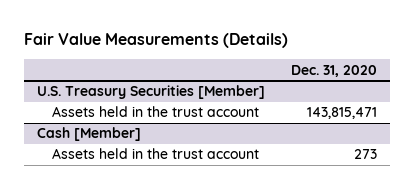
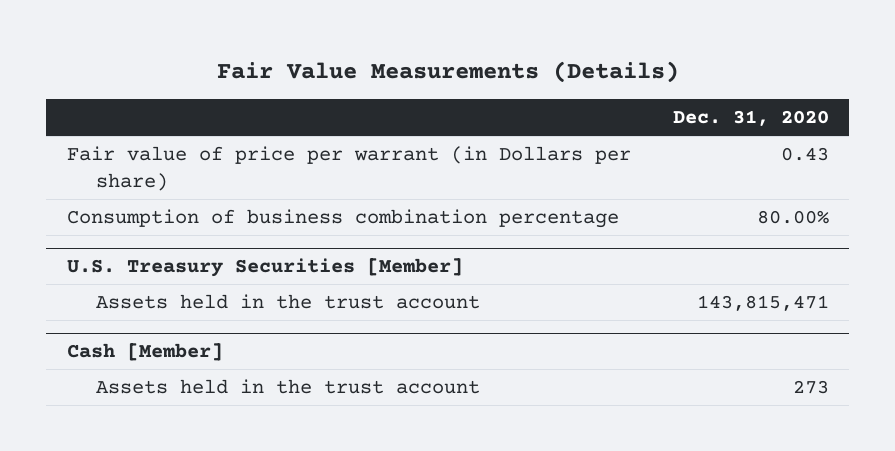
none -> [66,146,631,191] Fair value of price per warrant (in Dollars per share)
none -> [66,209,619,229] Consumption of business combination percentage

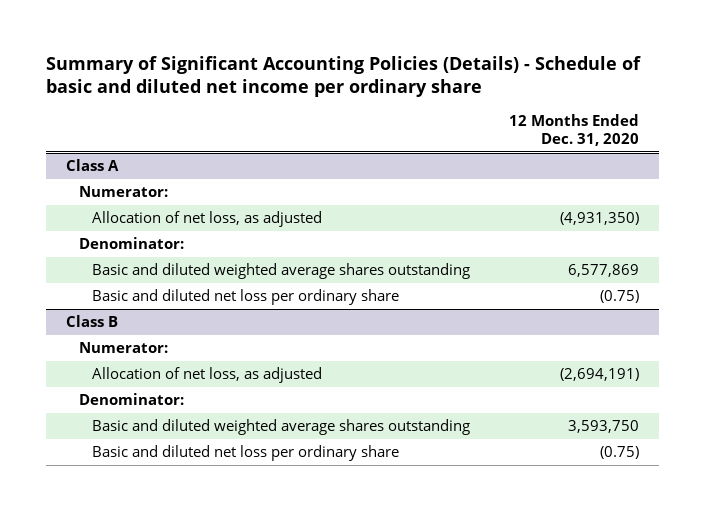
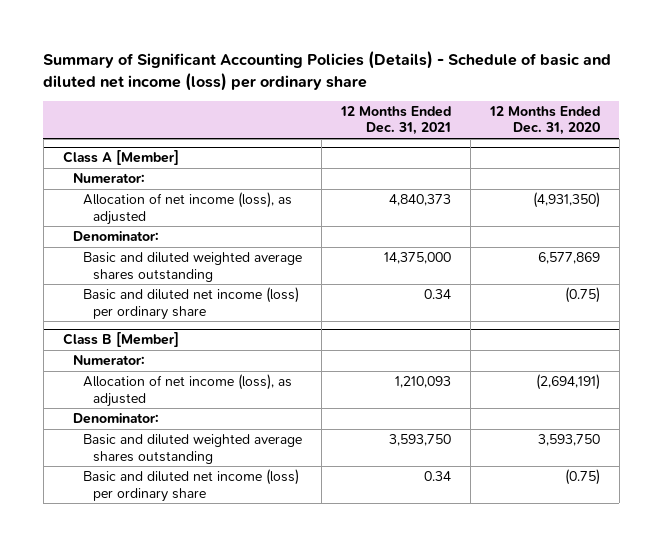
[46,55,642,98] Summary of Significant Accounting Policies (Details) - Schedule of basic and diluted net income per ordinary share -> [43,51,612,91] Summary of Significant Accounting Policies (Details) - Schedule of basic and diluted net income (loss) per ordinary share
none -> [339,106,451,136] 12 Months Ended Dec. 31, 2021
[65,159,119,172] Class A -> [62,150,179,166] Class A [Member]
[91,211,322,228] Allocation of net loss, as adjusted -> [83,192,293,225] Allocation of net income (loss), as adjusted
[91,289,399,306] Basic and diluted net loss per ordinary share -> [83,287,300,320] Basic and diluted net income (loss) per ordinary share
[65,315,118,328] Class B -> [62,332,179,348] Class B [Member]
[91,367,322,384] Allocation of net loss, as adjusted -> [83,374,293,407] Allocation of net income (loss), as adjusted
[91,445,399,462] Basic and diluted net loss per ordinary share -> [83,469,300,502] Basic and diluted net income (loss) per ordinary share

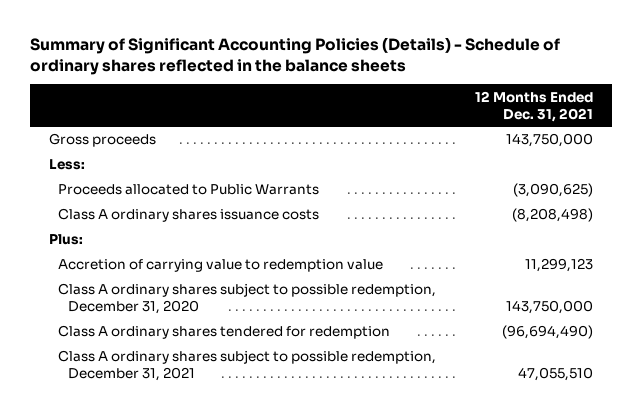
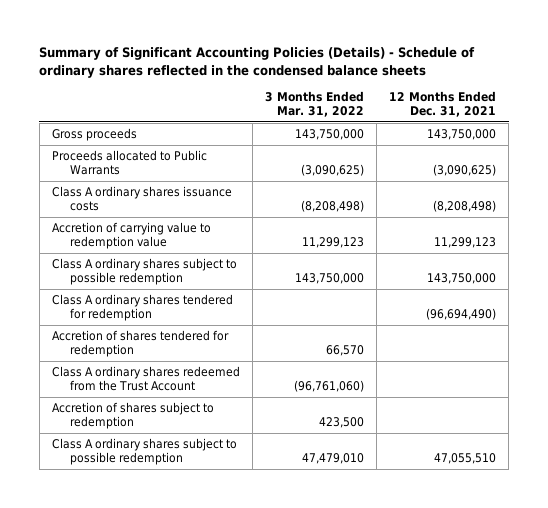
[29,37,560,76] Summary of Significant Accounting Policies (Details) - Schedule of ordinary shares reflected in the balance sheets -> [39,47,476,78] Summary of Significant Accounting Policies (Details) - Schedule of ordinary shares reflected in the condensed balance sheets
none -> [265,91,365,117] 3 Months Ended Mar. 31, 2022
[48,159,85,171] Less: -> none
[48,234,83,246] Plus: -> none
[58,283,437,315] Class A ordinary shares subject to possible redemption, December 31, 2020 -> [52,258,238,285] Class A ordinary shares subject to possible redemption
none -> [52,330,230,357] Accretion of shares tendered for redemption
none -> [52,366,241,391] Class A ordinary shares redeemed from the Trust Account
none -> [52,402,215,429] Accretion of shares subject to redemption
[58,350,437,382] Class A ordinary shares subject to possible redemption, December 31, 2021 -> [52,438,238,465] Class A ordinary shares subject to possible redemption

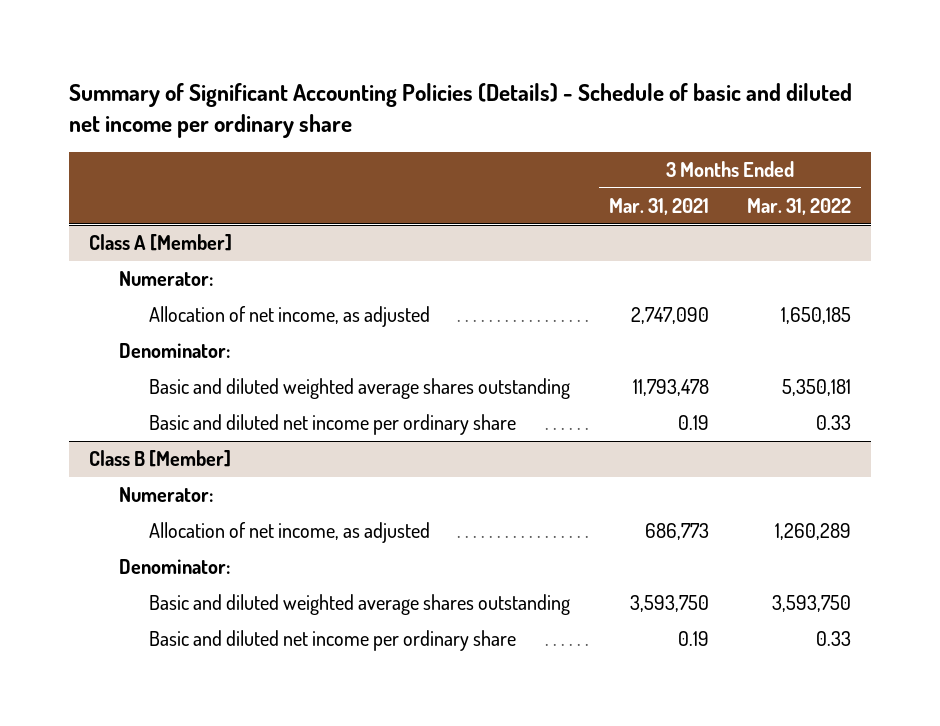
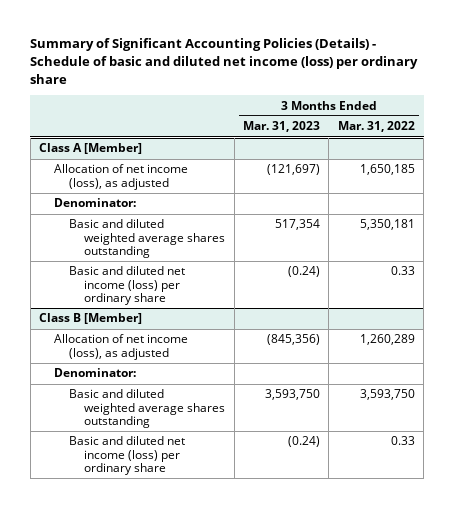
[69,82,853,139] Summary of Significant Accounting Policies (Details) - Schedule of basic and diluted net income per ordinary share -> [30,37,419,84] Summary of Significant Accounting Policies (Details) - Schedule of basic and diluted net income (loss) per ordinary share
[608,198,709,216] Mar. 31, 2021 -> none
none -> [243,121,321,133] Mar. 31, 2023
[118,271,213,287] Numerator: -> none
[148,306,430,328] Allocation of net income, as adjusted -> [54,164,189,190] Allocation of net income (loss), as adjusted
[148,414,516,436] Basic and diluted net income per ordinary share -> [69,266,186,305] Basic and diluted net income (loss) per ordinary share
[118,487,213,503] Numerator: -> none
[148,522,430,544] Allocation of net income, as adjusted -> [54,334,189,360] Allocation of net income (loss), as adjusted
[148,630,516,652] Basic and diluted net income per ordinary share -> [69,436,186,475] Basic and diluted net income (loss) per ordinary share

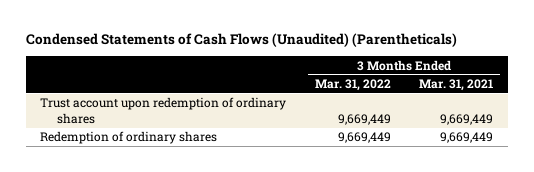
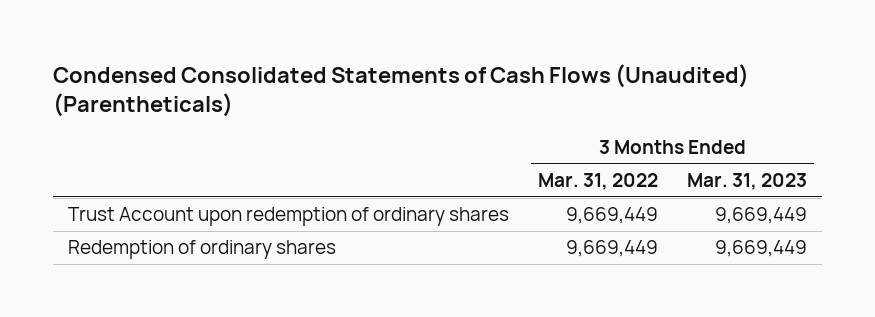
[26,33,458,48] Condensed Statements of Cash Flows (Unaudited) (Parentheticals) -> [53,63,750,118] Condensed Consolidated Statements of Cash Flows (Unaudited) (Parentheticals)
[419,79,494,92] Mar. 31, 2021 -> none
none -> [687,173,808,191] Mar. 31, 2023
[40,97,287,124] Trust account upon redemption of ordinary shares -> [67,207,509,227] Trust Account upon redemption of ordinary shares

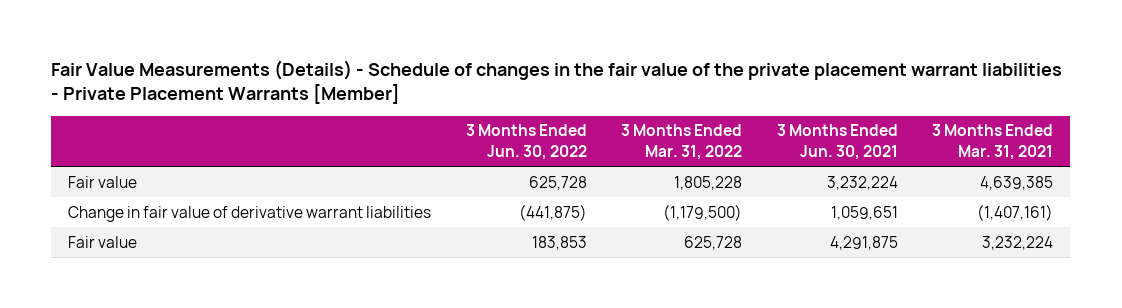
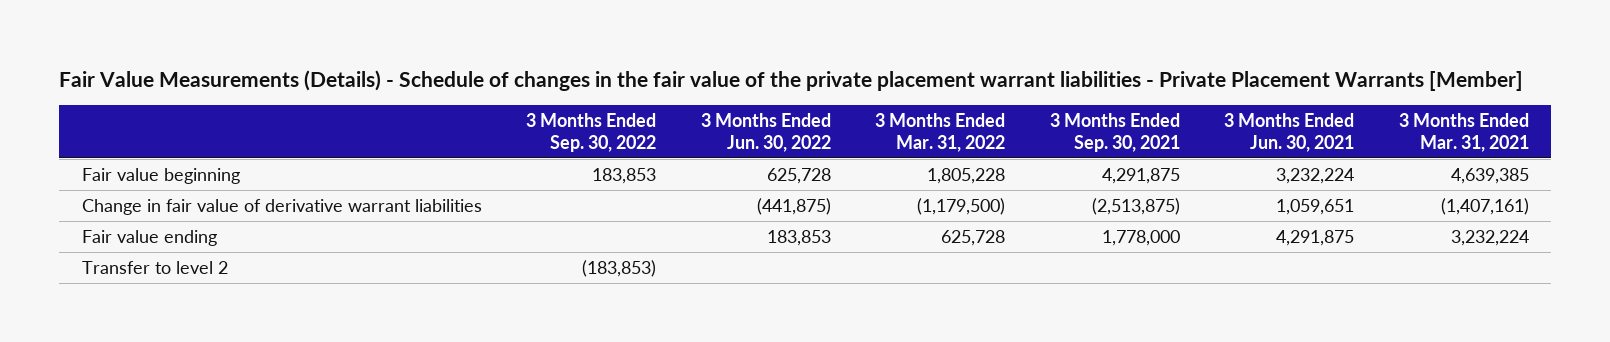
none -> [526,112,657,152] 3 Months Ended Sep. 30, 2022
none -> [1049,112,1180,152] 3 Months Ended Sep. 30, 2021
[68,175,138,188] Fair value -> [81,167,240,184] Fair value beginning
[68,235,138,248] Fair value -> [81,229,217,246] Fair value ending
none -> [81,260,228,274] Transfer to level 2

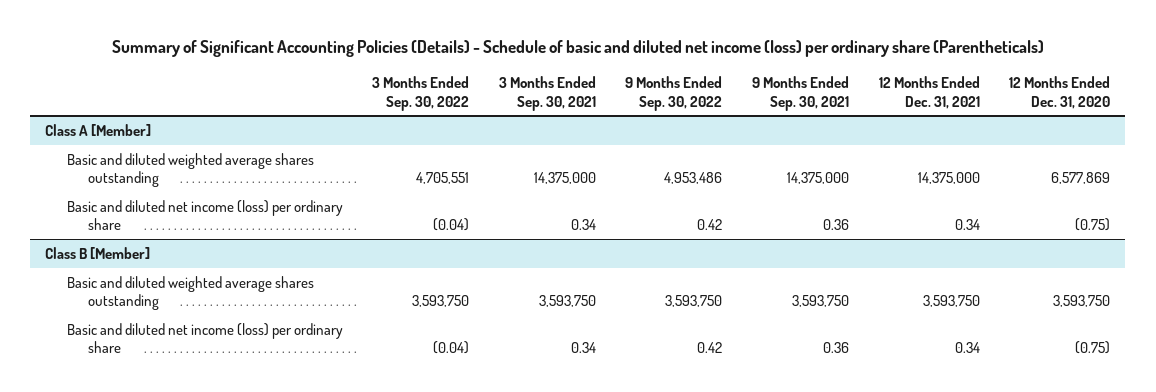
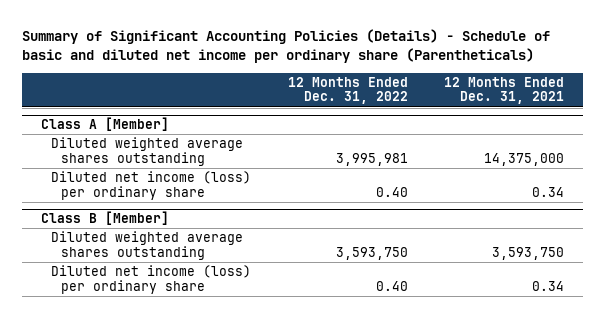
[111,40,1044,58] Summary of Significant Accounting Policies (Details) - Schedule of basic and diluted net income (loss) per ordinary share (Parentheticals) -> [22,29,551,64] Summary of Significant Accounting Policies (Details) - Schedule of basic and diluted net income per ordinary share (Parentheticals)
[372,76,470,111] 3 Months Ended Sep. 30, 2022 -> none
[498,76,596,111] 3 Months Ended Sep. 30, 2021 -> none
[625,76,723,111] 9 Months Ended Sep. 30, 2022 -> none
[752,76,850,111] 9 Months Ended Sep. 30, 2021 -> none
[1009,76,1111,109] 12 Months Ended Dec. 31, 2020 -> none
none -> [287,76,408,105] 12 Months Ended Dec. 31, 2022
[66,152,314,188] Basic and diluted weighted average shares outstanding -> [50,137,243,166] Diluted weighted average shares outstanding
[66,199,343,231] Basic and diluted net income (loss) per ordinary share -> [50,171,251,200] Diluted net income (loss) per ordinary share
[66,275,314,311] Basic and diluted weighted average shares outstanding -> [50,231,243,260] Diluted weighted average shares outstanding
[66,322,343,354] Basic and diluted net income (loss) per ordinary share -> [50,265,251,294] Diluted net income (loss) per ordinary share

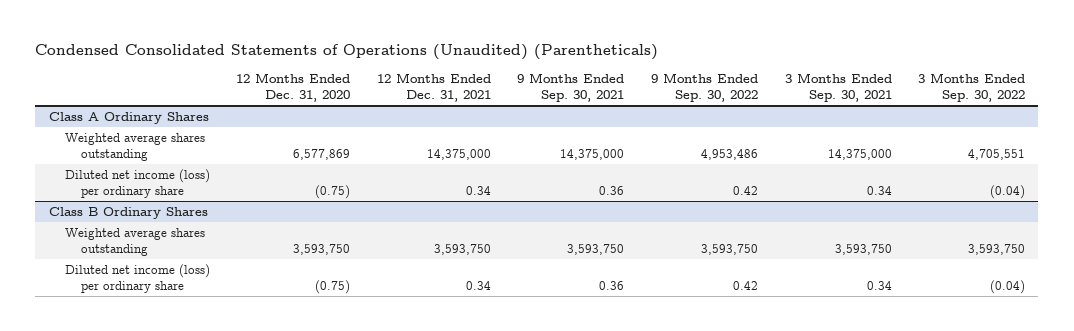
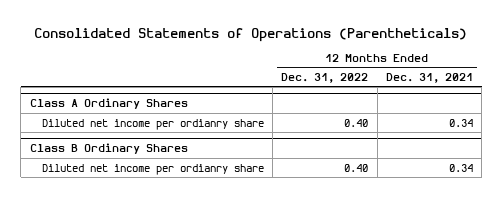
[35,44,659,61] Condensed Consolidated Statements of Operations (Unaudited) (Parentheticals) -> [34,27,468,42] Consolidated Statements of Operations (Parentheticals)
[236,73,351,103] 12 Months Ended Dec. 31, 2020 -> none
[517,73,625,103] 9 Months Ended Sep. 30, 2021 -> none
[651,73,759,103] 9 Months Ended Sep. 30, 2022 -> none
[784,73,892,103] 3 Months Ended Sep. 30, 2021 -> none
[918,73,1026,103] 3 Months Ended Sep. 30, 2022 -> none
none -> [281,72,369,83] Dec. 31, 2022
[64,132,205,161] Weighted average shares outstanding -> none
[64,168,210,198] Diluted net income (loss) per ordinary share -> [41,118,264,130] Diluted net income per ordianry share
[64,227,205,256] Weighted average shares outstanding -> none
[64,263,210,293] Diluted net income (loss) per ordinary share -> [41,163,264,175] Diluted net income per ordianry share

